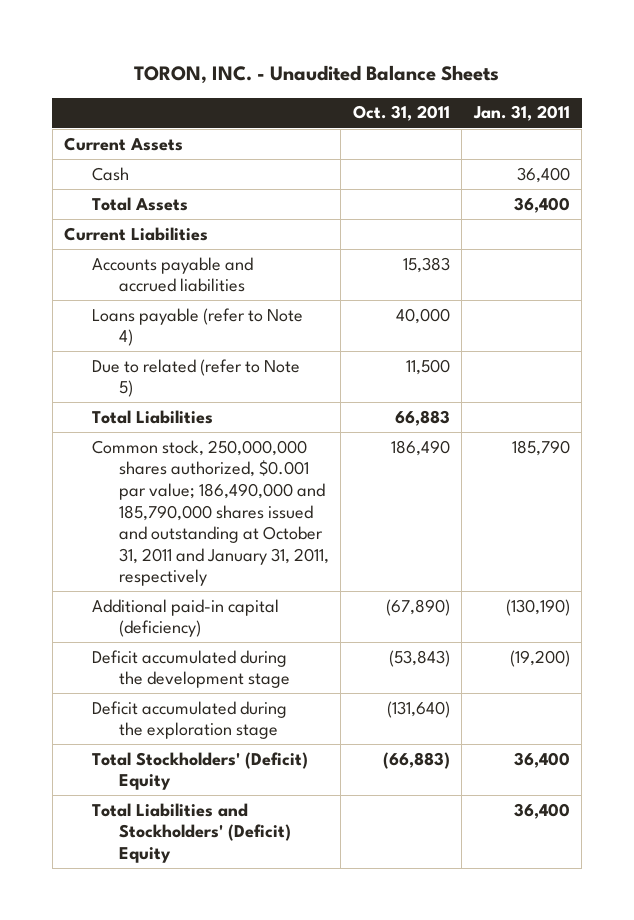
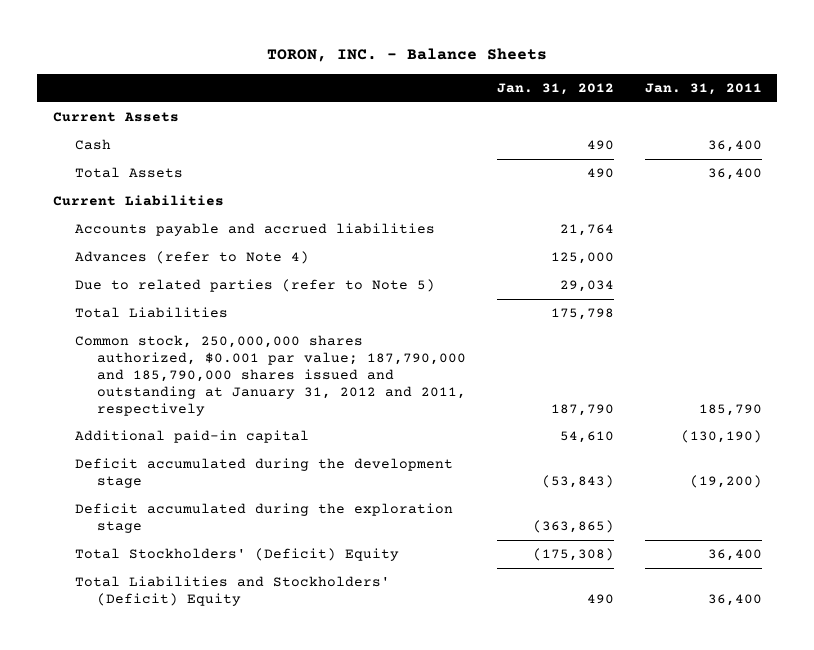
[134,64,500,84] TORON, INC. - Unaudited Balance Sheets -> [267,48,548,63] TORON, INC. - Balance Sheets
[352,105,450,122] Oct. 31, 2011 -> none
none -> [496,82,614,95] Jan. 31, 2012
[91,307,303,347] Loans payable (refer to Note 4) -> [74,251,309,265] Advances (refer to Note 4)
[91,358,300,398] Due to related (refer to Note 5) -> [74,279,435,293] Due to related parties (refer to Note 5)
[91,439,329,587] Common stock, 250,000,000 shares authorized, $0.001 par value; 186,490,000 and 185,790,000 shares issued and outstanding at October 31, 2011 and January 31, 2011, respectively -> [74,335,466,416] Common stock, 250,000,000 shares authorized, $0.001 par value; 187,790,000 and 185,790,000 shares issued and outstanding at January 31, 2012 and 2011, respectively
[91,598,279,638] Additional paid-in capital (deficiency) -> [74,430,309,444] Additional paid-in capital

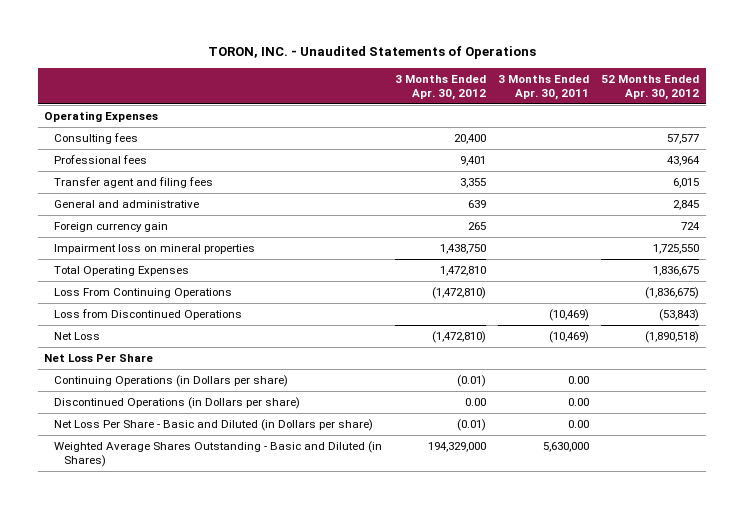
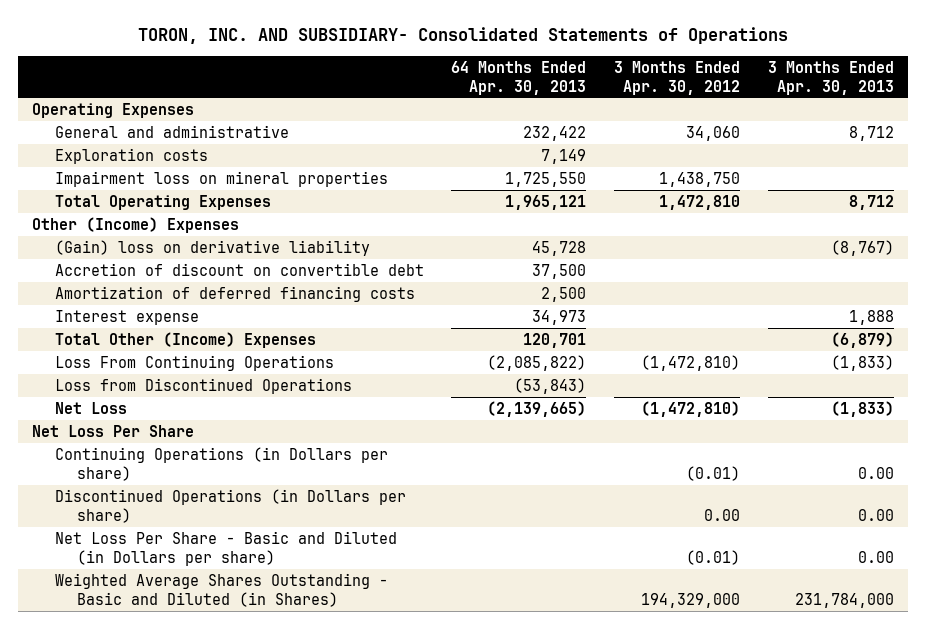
[207,46,536,60] TORON, INC. - Unaudited Statements of Operations -> [137,27,788,45] TORON, INC. AND SUBSIDIARY- Consolidated Statements of Operations
[497,74,589,100] 3 Months Ended Apr. 30, 2011 -> none
[601,74,700,100] 52 Months Ended Apr. 30, 2012 -> none
none -> [451,60,587,95] 64 Months Ended Apr. 30, 2013
none -> [768,60,895,95] 3 Months Ended Apr. 30, 2013
[54,133,139,145] Consulting fees -> none
[54,155,148,165] Professional fees -> none
[54,177,214,189] Transfer agent and filing fees -> none
[54,222,169,233] Foreign currency gain -> none
[467,200,486,209] 639 -> [686,125,741,141] 34,060
none -> [54,147,208,164] Exploration costs
none -> [31,216,239,233] Other (Income) Expenses
none -> [54,239,370,256] (Gain) loss on derivative liability
none -> [54,262,424,276] Accretion of discount on convertible debt
none -> [54,285,415,302] Amortization of deferred financing costs
none -> [54,309,199,325] Interest expense
none -> [54,331,316,348] Total Other (Income) Expenses

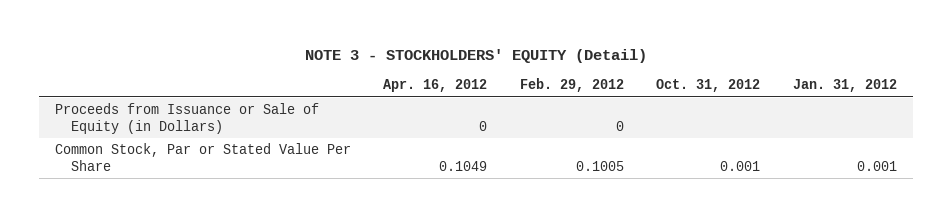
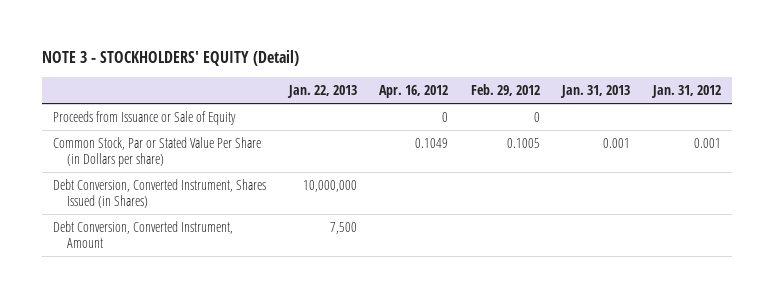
[656,79,761,93] Oct. 31, 2012 -> none
none -> [286,85,357,99] Jan. 22, 2013
none -> [560,85,631,99] Jan. 31, 2013
[55,103,320,134] Proceeds from Issuance or Sale of Equity (in Dollars) -> [53,110,237,125] Proceeds from Issuance or Sale of Equity
[55,143,352,171] Common Stock, Par or Stated Value Per Share -> [53,136,262,167] Common Stock, Par or Stated Value Per Share (in Dollars per share)
none -> [53,178,267,208] Debt Conversion, Converted Instrument, Shares Issued (in Shares)
none -> [53,220,234,248] Debt Conversion, Converted Instrument, Amount

